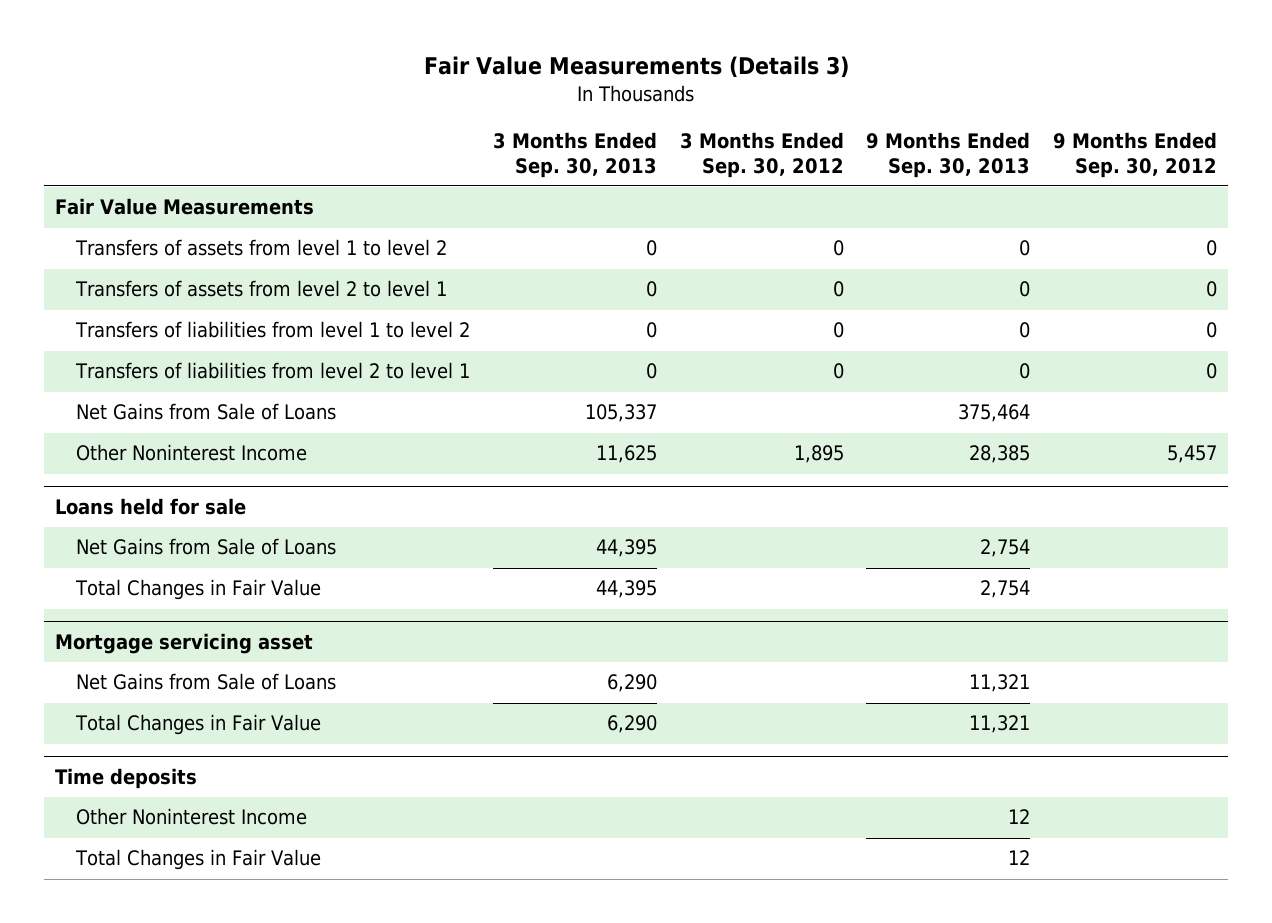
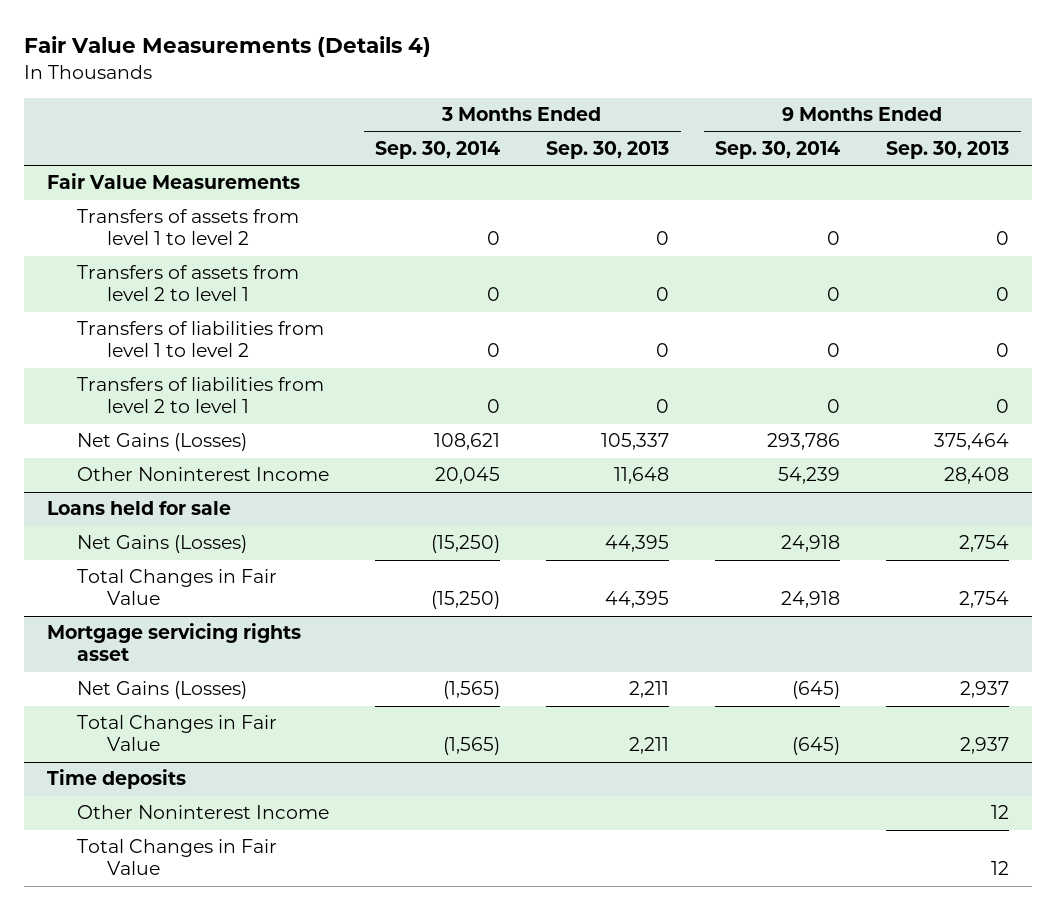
[424,56,850,79] Fair Value Measurements (Details 3) -> [24,36,432,58] Fair Value Measurements (Details 4)
[679,131,844,178] 3 Months Ended Sep. 30, 2012 -> none
[1052,131,1217,178] 9 Months Ended Sep. 30, 2012 -> none
none -> [375,140,501,159] Sep. 30, 2014
none -> [715,140,841,159] Sep. 30, 2014
[76,403,337,421] Net Gains from Sale of Loans -> [77,433,248,452] Net Gains (Losses)
[595,445,657,464] 11,625 -> [614,467,670,485] 11,648
[969,445,1031,464] 28,385 -> [944,467,1010,485] 28,408
[76,538,337,556] Net Gains from Sale of Loans -> [77,535,248,554] Net Gains (Losses)
[55,632,314,654] Mortgage servicing asset -> [47,623,302,662] Mortgage servicing rights asset
[76,673,337,691] Net Gains from Sale of Loans -> [77,681,248,700] Net Gains (Losses)
[606,674,657,693] 6,290 -> [629,681,670,699] 2,211
[969,674,1031,693] 11,321 -> [960,681,1010,699] 2,937
[606,715,657,734] 6,290 -> [629,737,670,755] 2,211
[969,715,1031,734] 11,321 -> [960,737,1010,755] 2,937

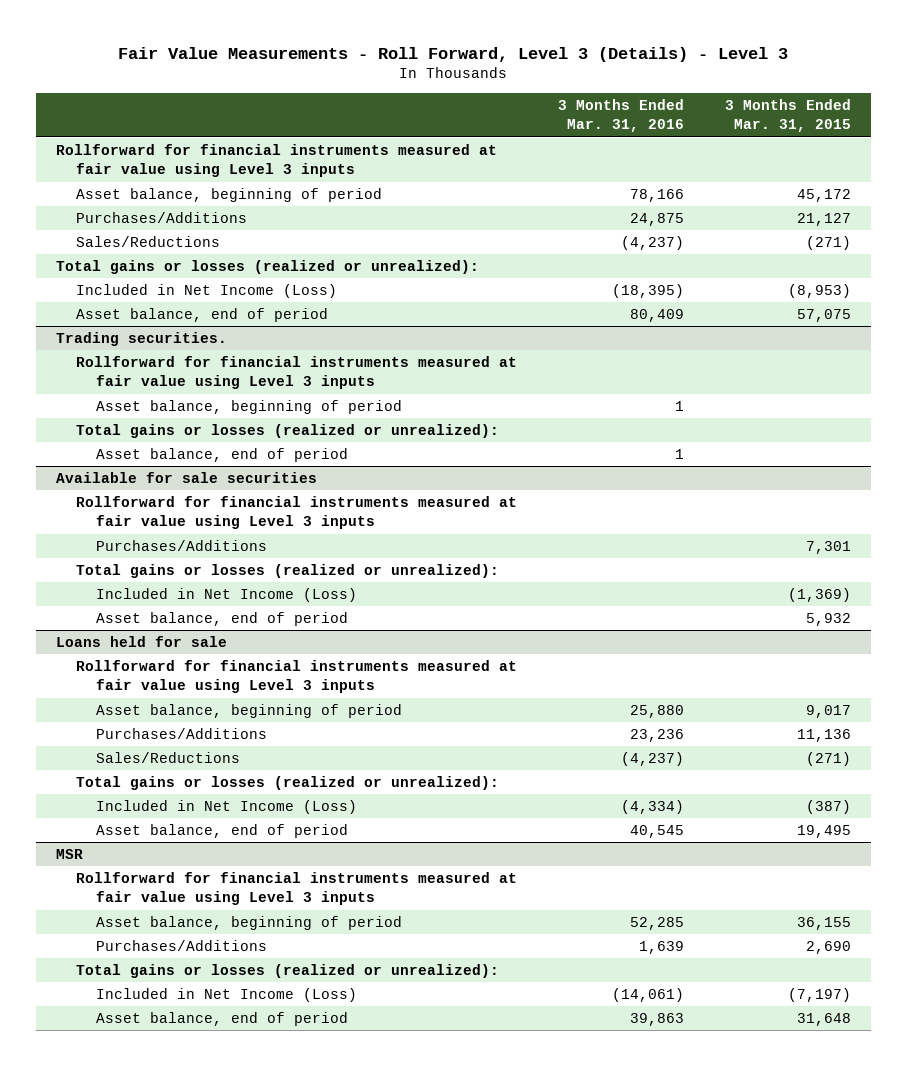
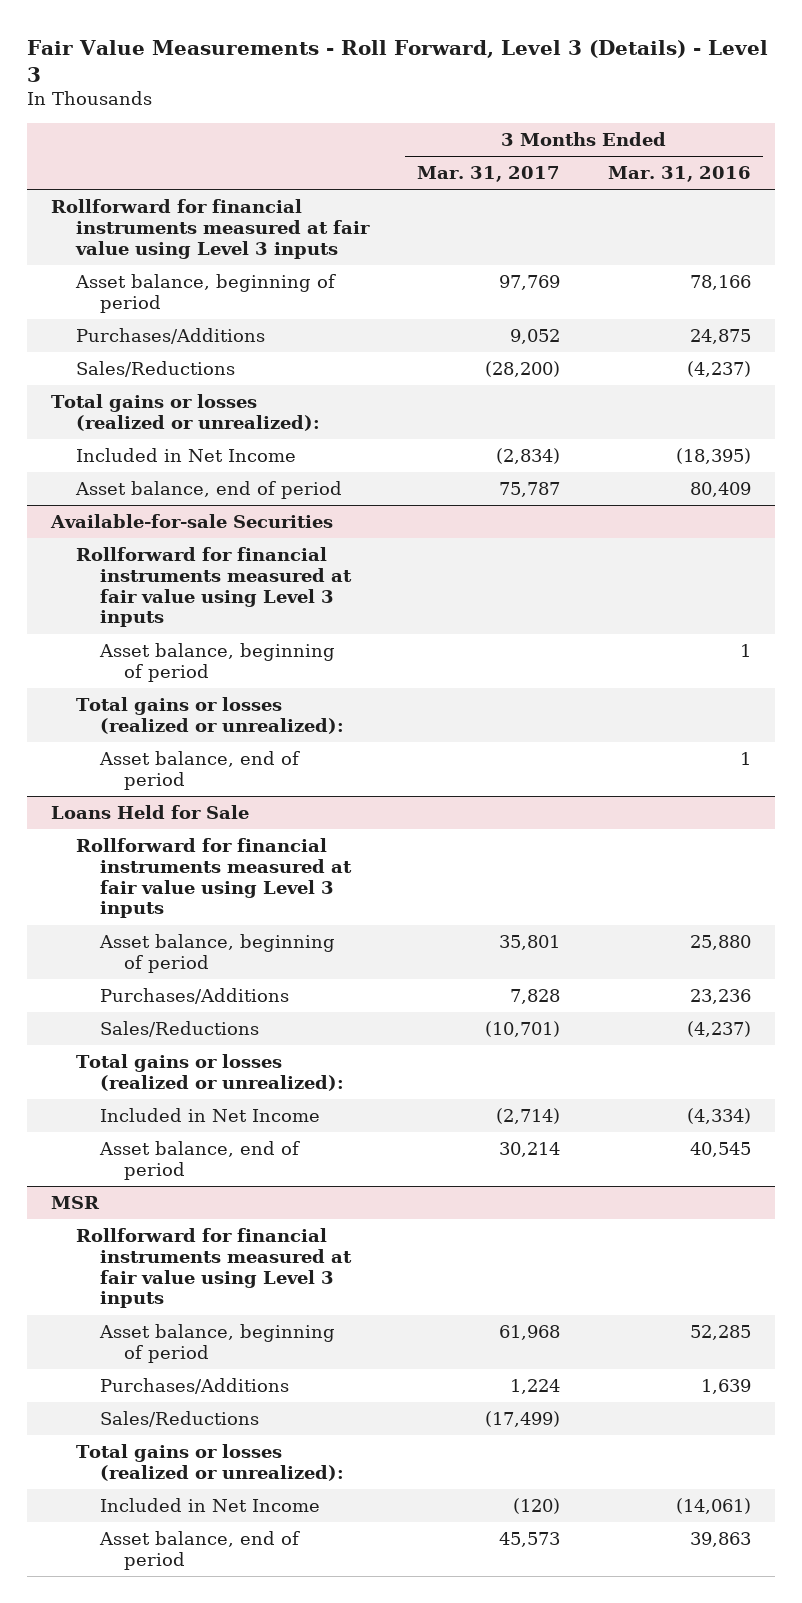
[724,99,851,133] 3 Months Ended Mar. 31, 2015 -> none
none -> [416,166,560,183] Mar. 31, 2017
[76,284,338,299] Included in Net Income (Loss) -> [75,448,296,463] Included in Net Income
[56,332,228,347] Trading securities. -> [50,514,334,529] Available-for-sale Securities
[76,496,518,530] Rollforward for financial instruments measured at fair value using Level 3 inputs -> none
[96,540,268,552] Purchases/Additions -> none
[76,564,500,579] Total gains or losses (realized or unrealized): -> none
[96,588,358,603] Included in Net Income (Loss) -> none
[96,612,349,627] Asset balance, end of period -> none
[56,636,228,648] Loans held for sale -> none
[56,472,318,484] Available for sale securities -> [51,805,250,820] Loans Held for Sale
[96,800,358,815] Included in Net Income (Loss) -> [99,1108,320,1123] Included in Net Income
none -> [99,1411,259,1428] Sales/Reductions
[96,988,358,1003] Included in Net Income (Loss) -> [99,1498,320,1513] Included in Net Income

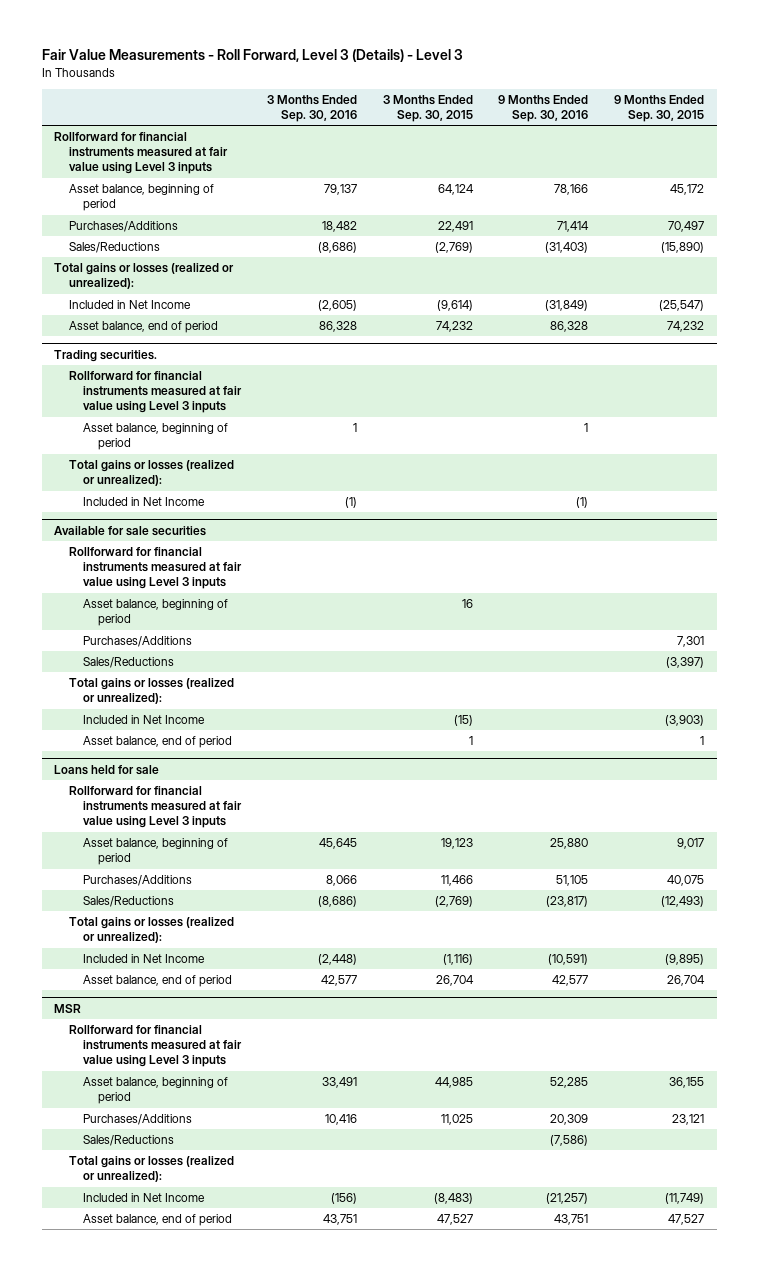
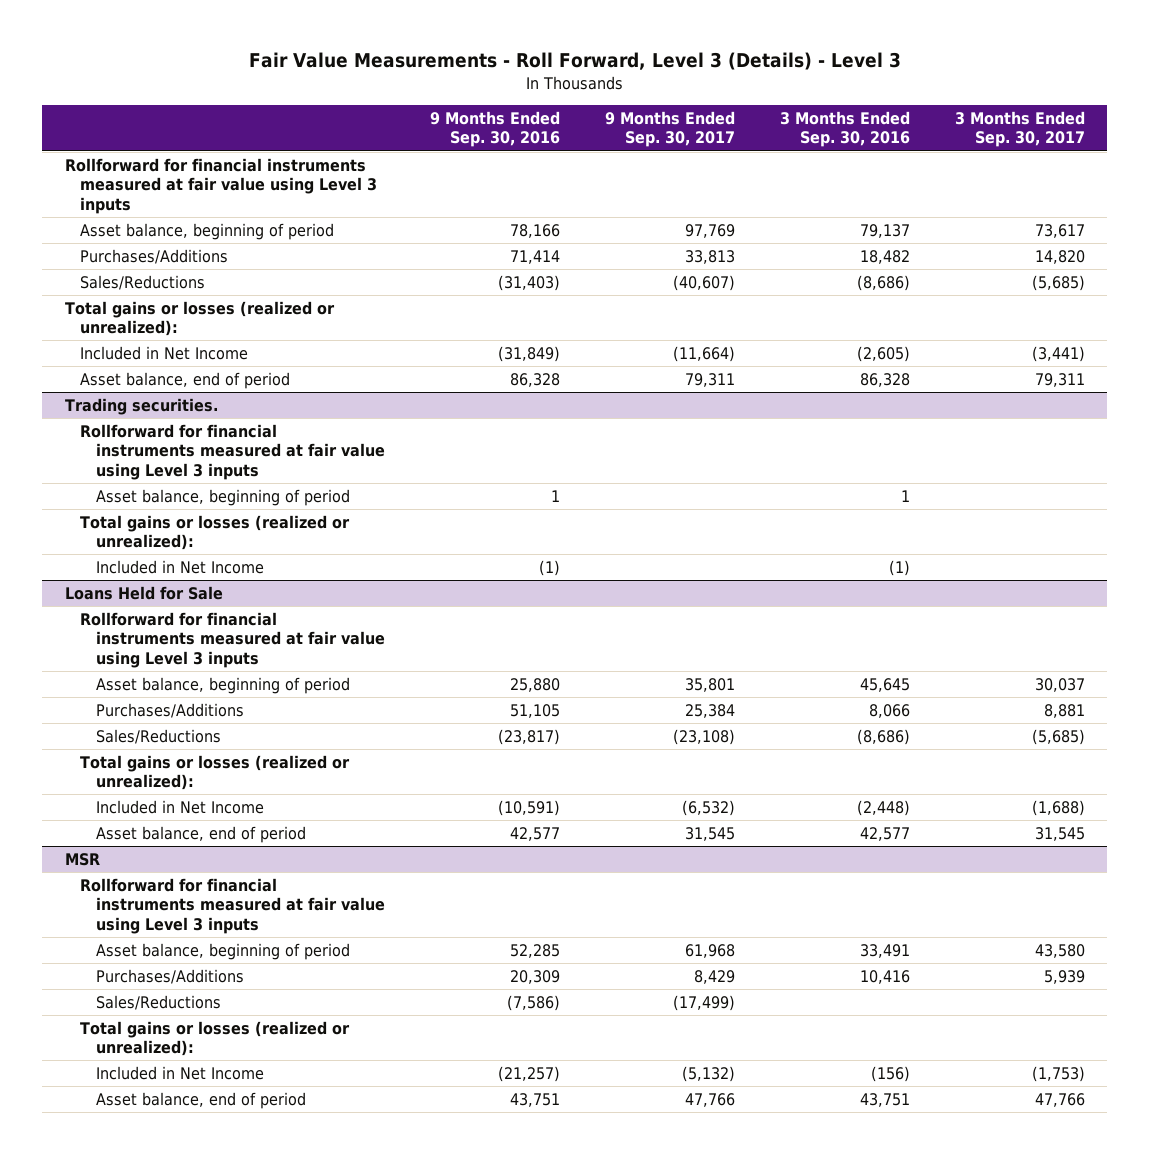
[382,94,473,123] 3 Months Ended Sep. 30, 2015 -> none
[613,94,704,123] 9 Months Ended Sep. 30, 2015 -> none
none -> [604,110,735,148] 9 Months Ended Sep. 30, 2017
none -> [954,110,1085,148] 3 Months Ended Sep. 30, 2017
[68,547,243,590] Rollforward for financial instruments measured at fair value using Level 3 inputs -> none
[83,599,229,627] Asset balance, beginning of period -> none
[83,636,193,648] Purchases/Additions -> none
[83,657,175,669] Sales/Reductions -> none
[68,678,234,705] Total gains or losses (realized or unrealized): -> none
[83,715,206,725] Included in Net Income -> none
[83,736,233,749] Asset balance, end of period -> none
[54,764,160,775] Loans held for sale -> none
[54,525,207,536] Available for sale securities -> [64,585,223,600] Loans Held for Sale

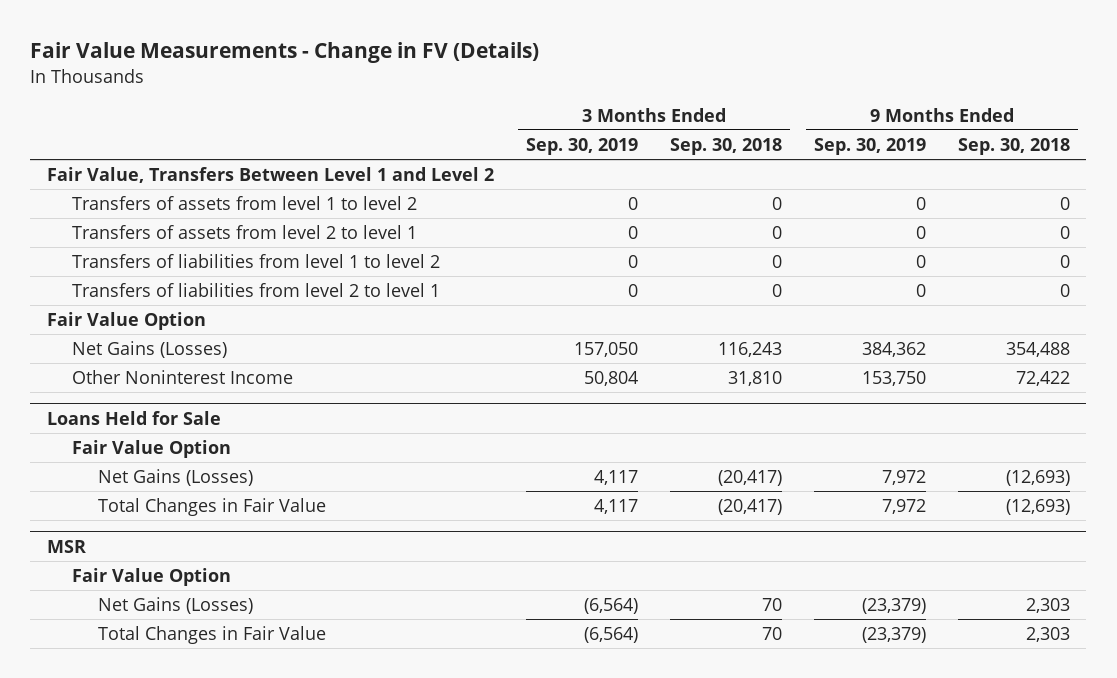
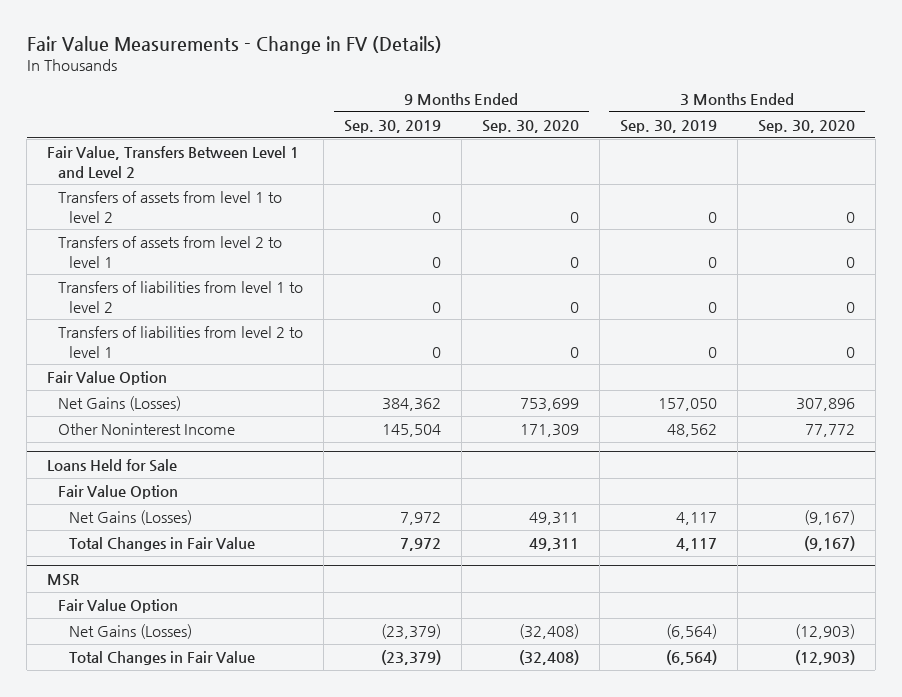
[669,137,782,155] Sep. 30, 2018 -> none
[958,137,1071,155] Sep. 30, 2018 -> none
none -> [481,119,579,133] Sep. 30, 2020
none -> [757,119,855,133] Sep. 30, 2020
[583,370,638,386] 50,804 -> [666,424,717,438] 48,562
[862,370,927,386] 153,750 -> [381,424,441,438] 145,504

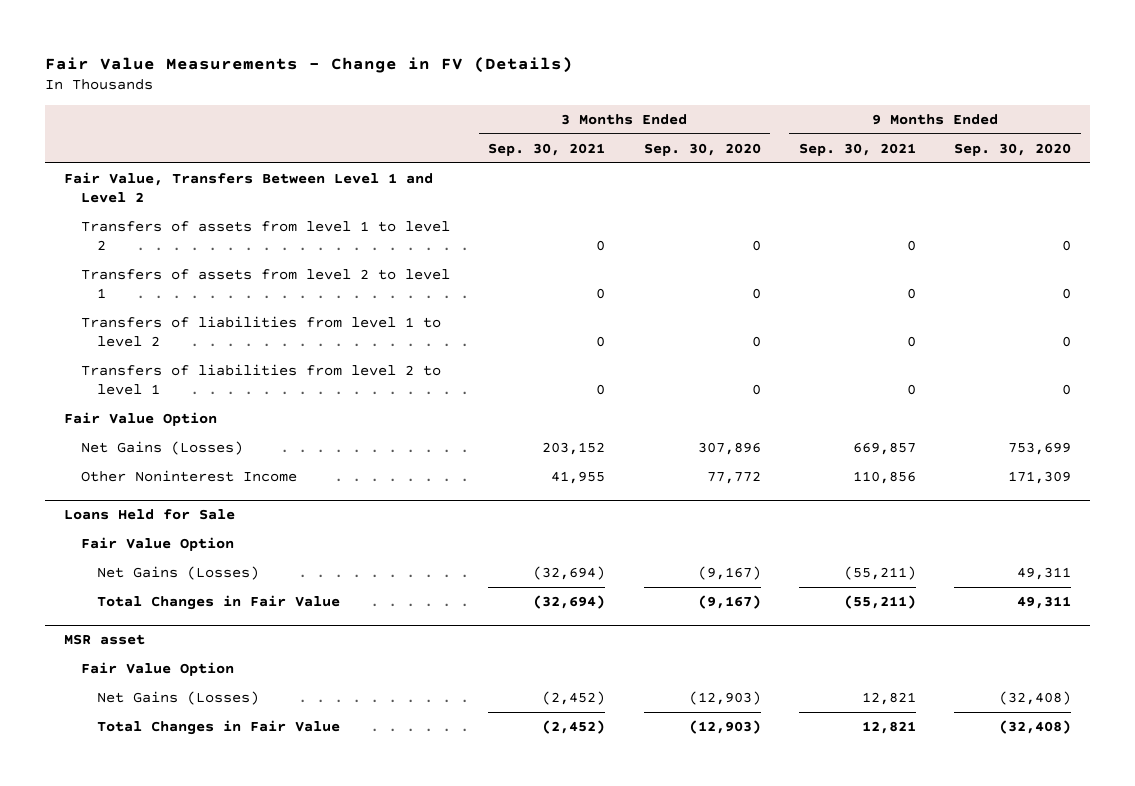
[343,119,441,133] Sep. 30, 2019 -> none
[619,119,717,133] Sep. 30, 2019 -> none
none -> [488,142,606,156] Sep. 30, 2021
none -> [798,142,916,156] Sep. 30, 2021
[47,574,81,587] MSR -> [64,634,146,646] MSR asset

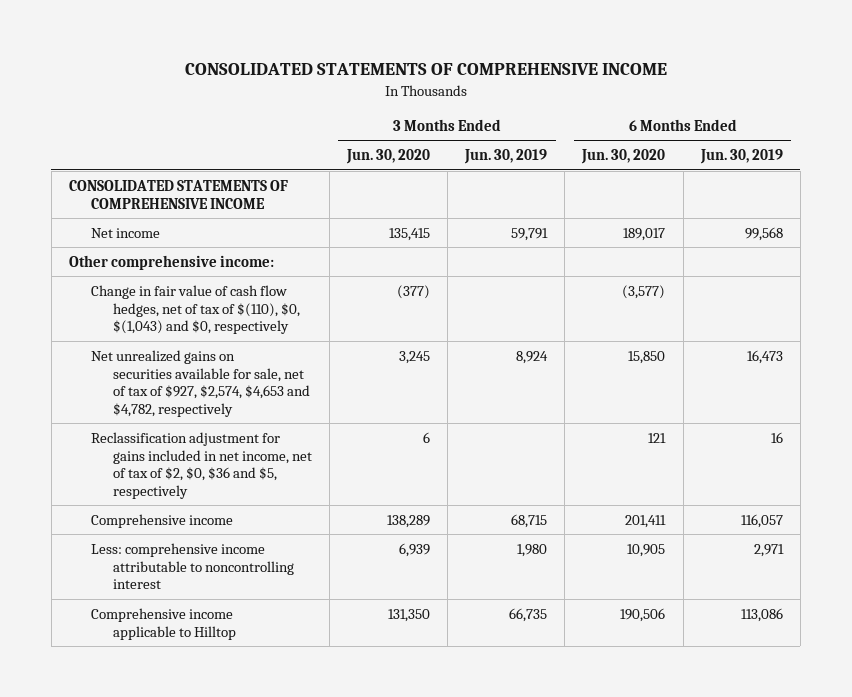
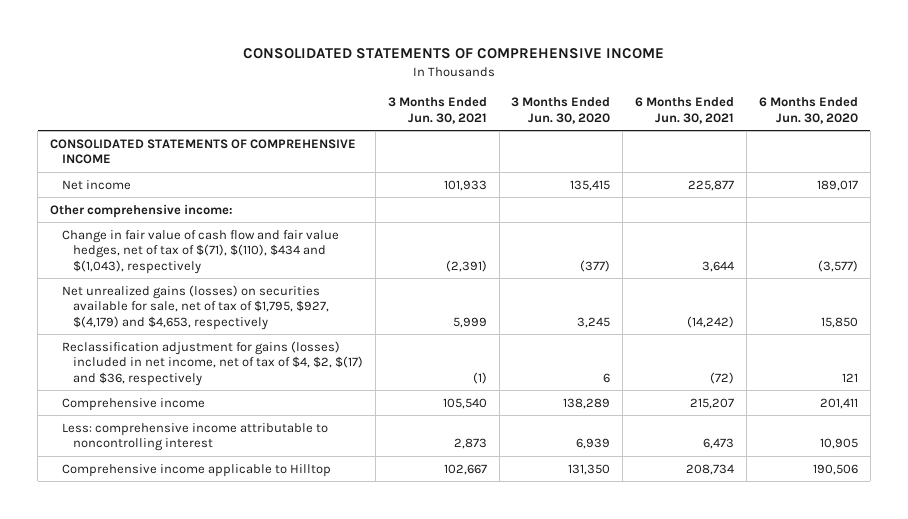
[464,149,548,165] Jun. 30, 2019 -> none
[699,149,783,165] Jun. 30, 2019 -> none
none -> [387,97,487,124] 3 Months Ended Jun. 30, 2021
none -> [635,97,735,124] 6 Months Ended Jun. 30, 2021
[90,284,300,335] Change in fair value of cash flow hedges, net of tax of $(110), $0, $(1,043) and $0, respectively -> [61,229,339,274] Change in fair value of cash flow and fair value hedges, net of tax of $(71), $(110), $434 and $(1,043), respectively
[90,349,310,417] Net unrealized gains on securities available for sale, net of tax of $927, $2,574, $4,653 and $4,782, respectively -> [61,284,330,330] Net unrealized gains (losses) on securities available for sale, net of tax of $1,795, $927, $(4,179) and $4,653, respectively
[90,431,312,499] Reclassification adjustment for gains included in net income, net of tax of $2, $0, $36 and $5, respectively -> [61,340,364,386] Reclassification adjustment for gains (losses) included in net income, net of tax of $4, $2, $(17) and $36, respectively

